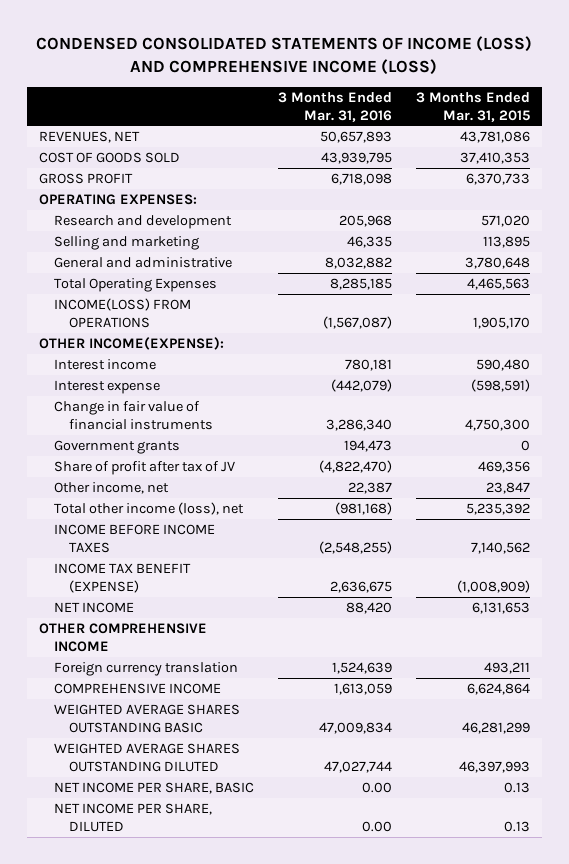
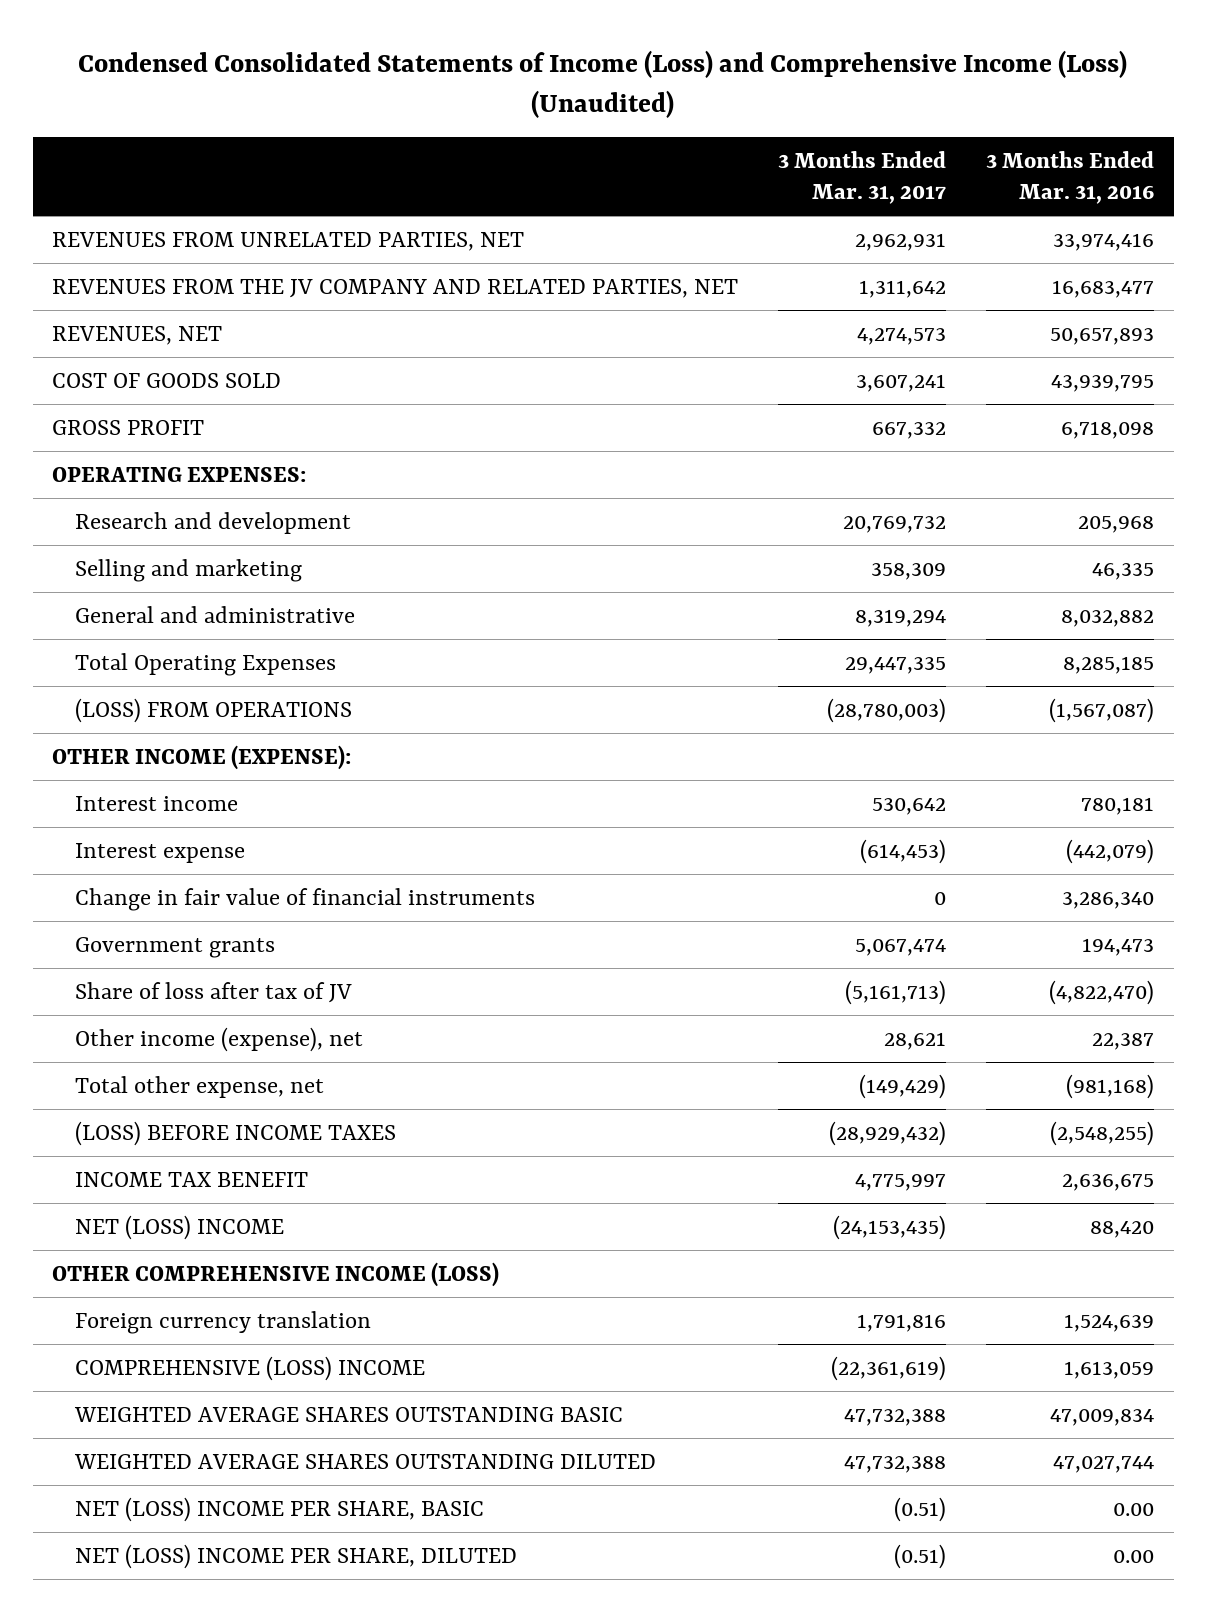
[36,36,533,76] CONDENSED CONSOLIDATED STATEMENTS OF INCOME (LOSS) AND COMPREHENSIVE INCOME (LOSS) -> [78,50,1128,118] Condensed Consolidated Statements of Income (Loss) and Comprehensive Income (Loss) (Unaudited)
[416,92,531,122] 3 Months Ended Mar. 31, 2015 -> none
none -> [778,151,947,204] 3 Months Ended Mar. 31, 2017
none -> [52,231,525,251] REVENUES FROM UNRELATED PARTIES, NET
none -> [52,278,739,298] REVENUES FROM THE JV COMPANY AND RELATED PARTIES, NET
[53,298,191,328] INCOME(LOSS) FROM OPERATIONS -> [75,697,353,723] (LOSS) FROM OPERATIONS
[38,337,224,351] OTHER INCOME(EXPENSE): -> [52,744,352,770] OTHER INCOME (EXPENSE):
[53,461,235,476] Share of profit after tax of JV -> [75,981,353,1003] Share of loss after tax of JV
[53,482,169,495] Other income, net -> [75,1026,364,1052] Other income (expense), net
[53,502,244,516] Total other income (loss), net -> [75,1075,325,1098] Total other expense, net
[53,524,215,553] INCOME BEFORE INCOME TAXES -> [75,1120,397,1146] (LOSS) BEFORE INCOME TAXES
[53,563,191,593] INCOME TAX BENEFIT (EXPENSE) -> [75,1171,309,1187] INCOME TAX BENEFIT
[53,602,134,614] NET INCOME -> [75,1214,285,1240] NET (LOSS) INCOME
[38,623,207,652] OTHER COMPREHENSIVE INCOME -> [52,1261,500,1287] OTHER COMPREHENSIVE INCOME (LOSS)
[53,683,221,695] COMPREHENSIVE INCOME -> [75,1355,426,1381] COMPREHENSIVE (LOSS) INCOME
[53,782,254,795] NET INCOME PER SHARE, BASIC -> [75,1496,485,1522] NET (LOSS) INCOME PER SHARE, BASIC
[53,803,212,832] NET INCOME PER SHARE, DILUTED -> [75,1543,518,1569] NET (LOSS) INCOME PER SHARE, DILUTED

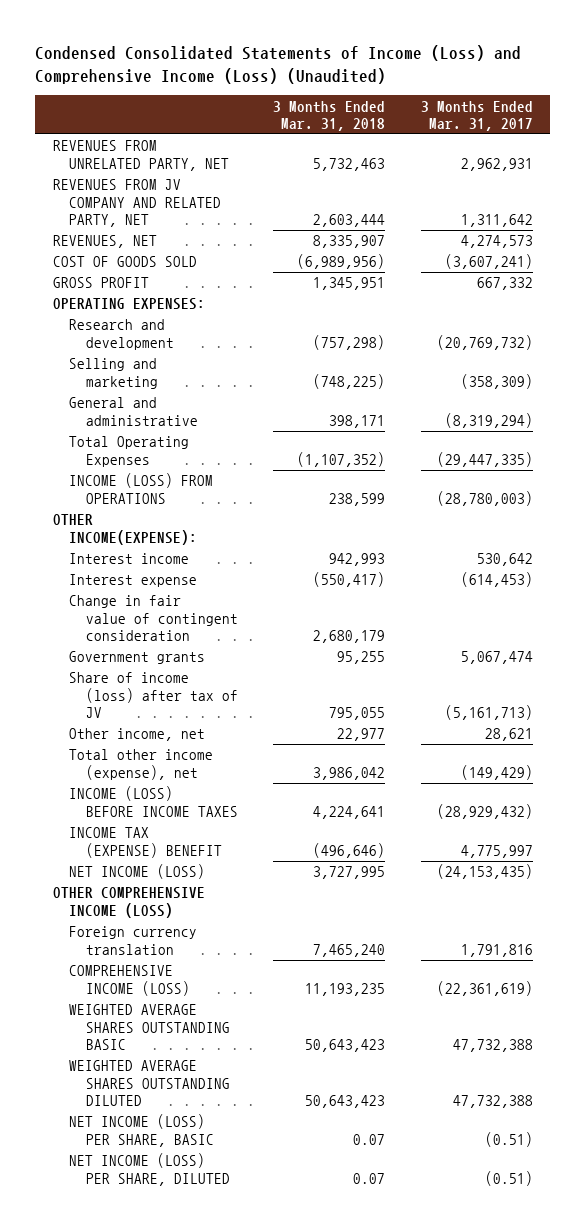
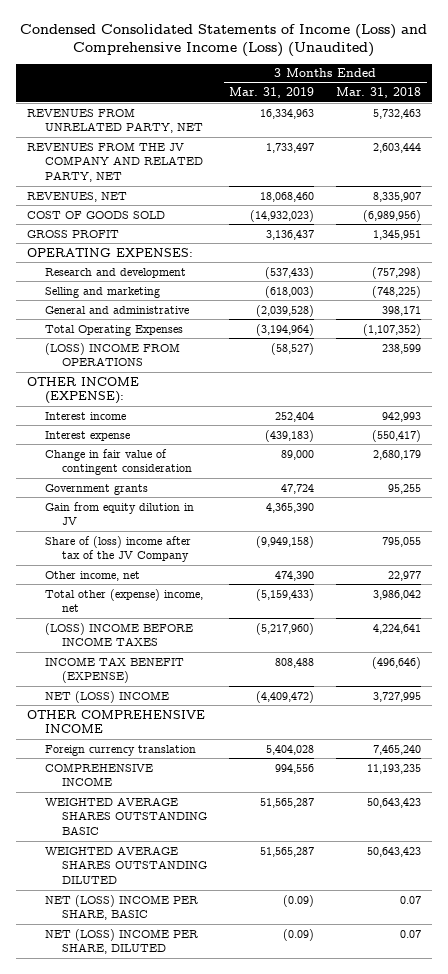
[420,100,533,131] 3 Months Ended Mar. 31, 2017 -> none
none -> [229,87,315,99] Mar. 31, 2019
[53,179,222,227] REVENUES FROM JV COMPANY AND RELATED PARTY, NET -> [27,141,203,183] REVENUES FROM THE JV COMPANY AND RELATED PARTY, NET
[69,473,214,504] INCOME (LOSS) FROM OPERATIONS -> [44,342,180,367] (LOSS) INCOME FROM OPERATIONS
[53,514,198,545] OTHER INCOME(EXPENSE): -> [27,376,140,405] OTHER INCOME (EXPENSE):
none -> [44,501,194,526] Gain from equity dilution in JV
[69,672,238,718] Share of income (loss) after tax of JV -> [44,535,191,563] Share of (loss) income after tax of the JV Company
[69,749,214,780] Total other income (expense), net -> [44,588,203,613] Total other (expense) income, net
[69,786,238,817] INCOME (LOSS) BEFORE INCOME TAXES -> [44,622,193,647] (LOSS) INCOME BEFORE INCOME TAXES
[69,827,222,858] INCOME TAX (EXPENSE) BENEFIT -> [44,656,184,684] INCOME TAX BENEFIT (EXPENSE)
[69,864,206,880] NET INCOME (LOSS) -> [44,690,169,703] NET (LOSS) INCOME
[53,887,206,918] OTHER COMPREHENSIVE INCOME (LOSS) -> [27,709,206,734] OTHER COMPREHENSIVE INCOME
[69,965,190,996] COMPREHENSIVE INCOME (LOSS) -> [44,762,153,787] COMPREHENSIVE INCOME
[69,1114,214,1147] NET INCOME (LOSS) PER SHARE, BASIC -> [44,894,198,921] NET (LOSS) INCOME PER SHARE, BASIC
[69,1153,230,1186] NET INCOME (LOSS) PER SHARE, DILUTED -> [44,928,198,955] NET (LOSS) INCOME PER SHARE, DILUTED

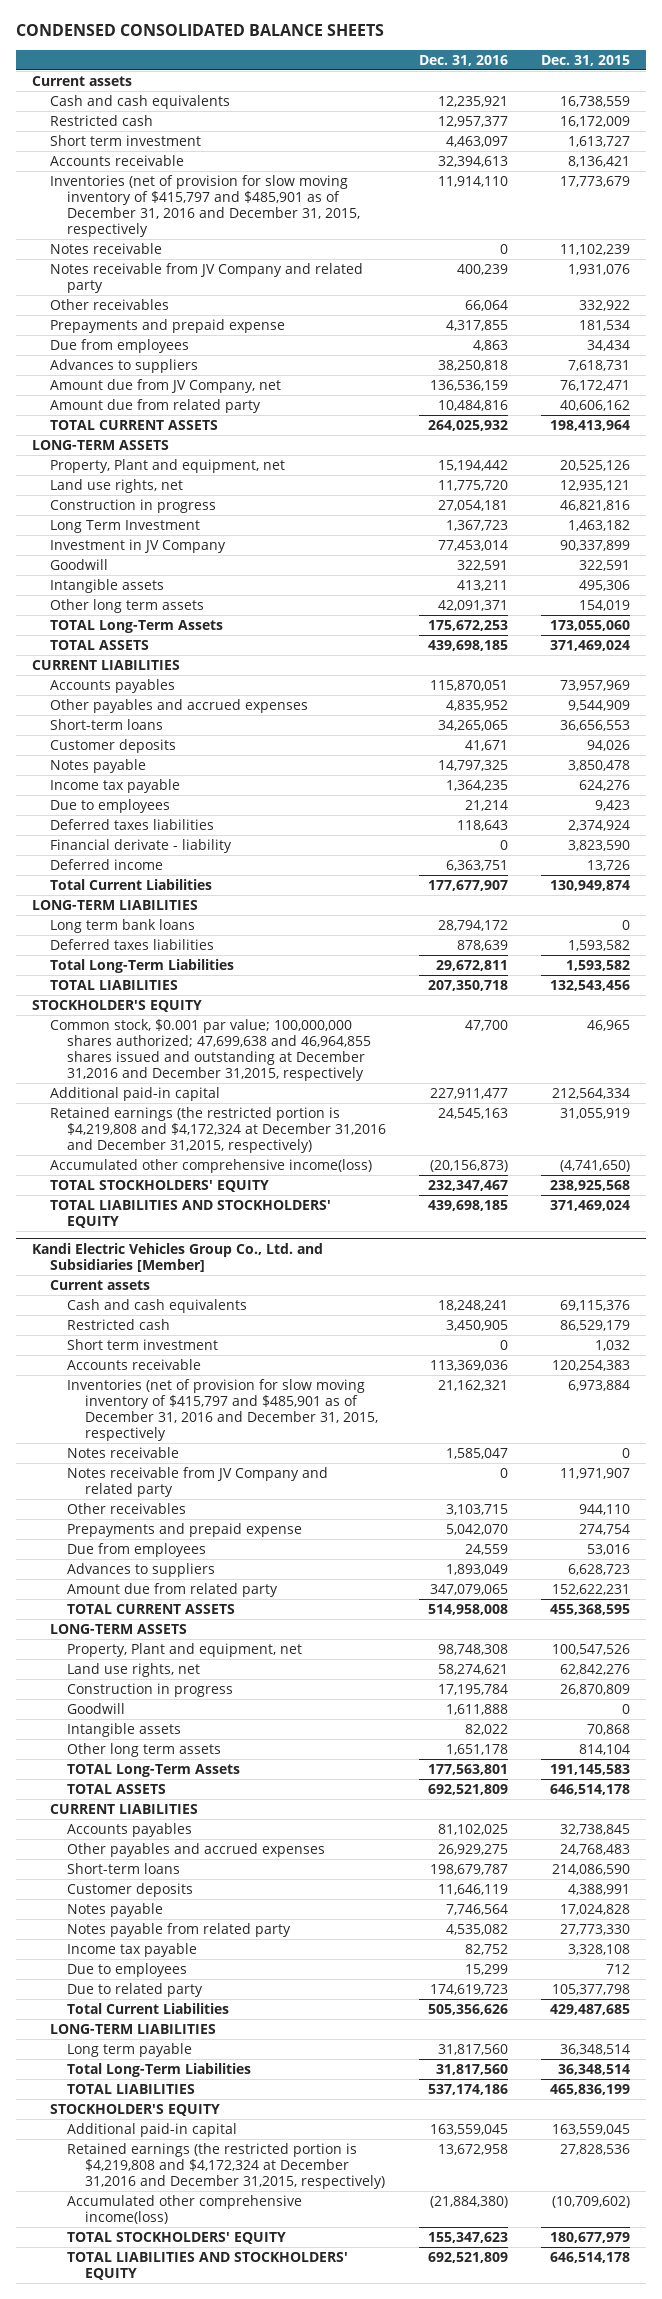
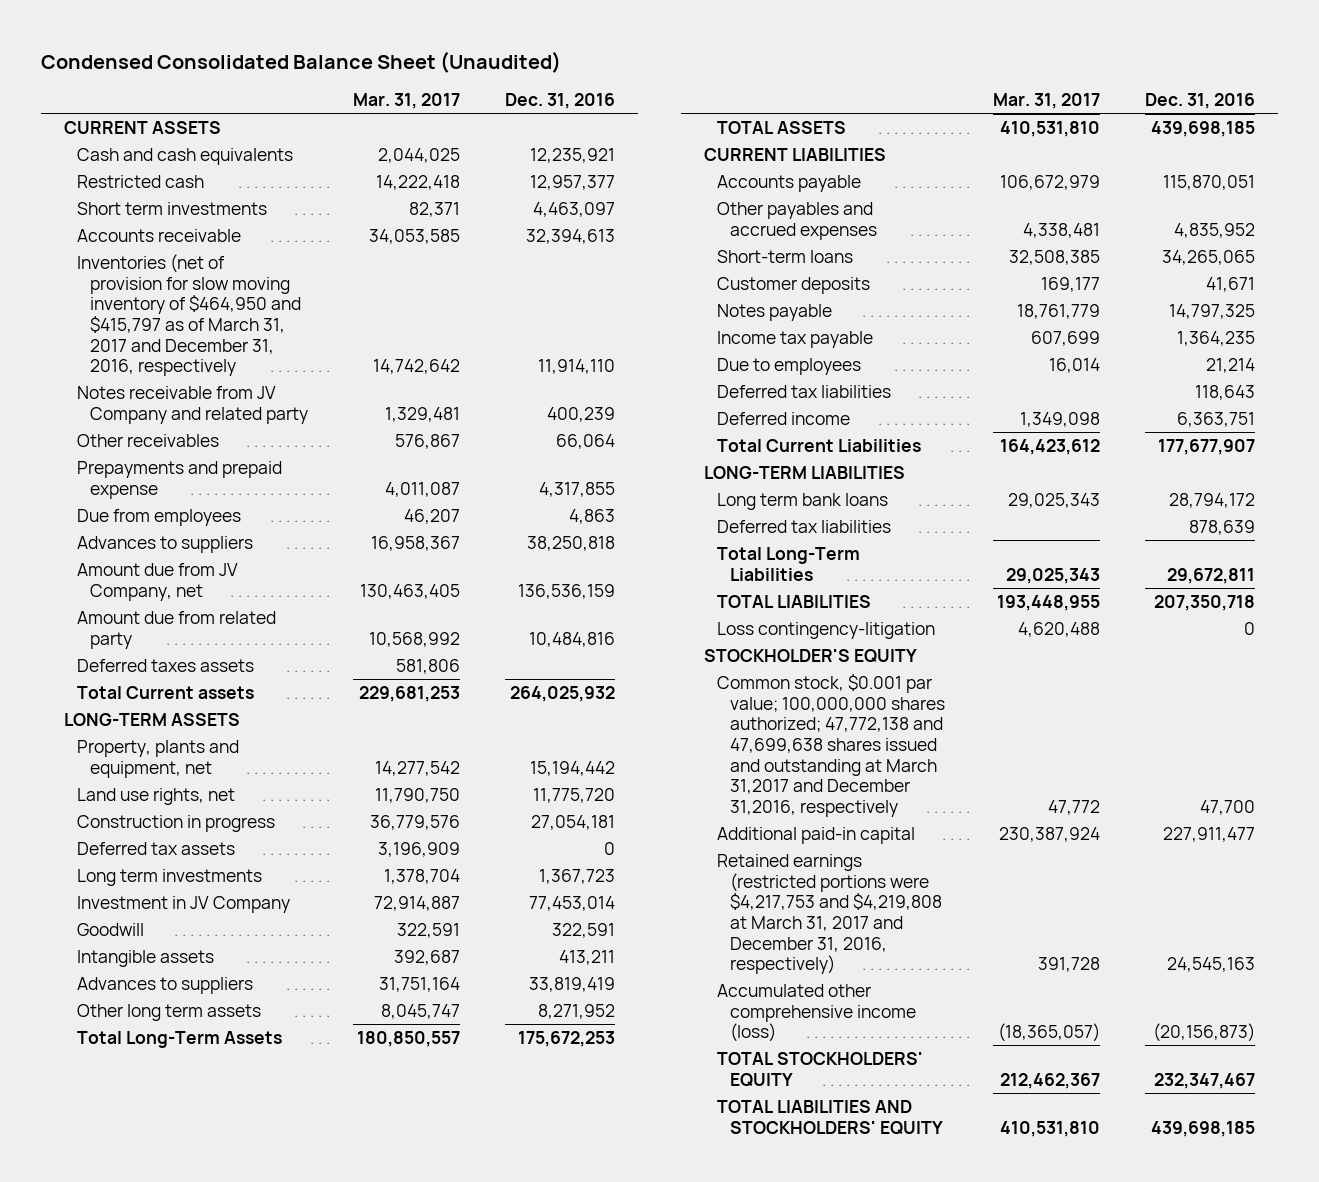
[15,24,384,37] CONDENSED CONSOLIDATED BALANCE SHEETS -> [41,50,562,73] Condensed Consolidated Balance Sheet (Unaudited)
[540,54,630,66] Dec. 31, 2015 -> none
none -> [352,93,460,110] Mar. 31, 2017
[32,75,133,86] Current assets -> [63,120,221,134] CURRENT ASSETS
[49,134,201,146] Short term investment -> [76,201,267,215] Short term investments
[49,242,162,254] Notes receivable -> none
[49,174,361,237] Inventories (net of provision for slow moving inventory of $415,797 and $485,901 as of December 31, 2016 and December 31, 2015, respectively -> [76,253,301,377] Inventories (net of provision for slow moving inventory of $464,950 and $415,797 as of March 31, 2017 and December 31, 2016, respectively
none -> [76,658,254,672] Deferred taxes assets
[49,419,218,430] TOTAL CURRENT ASSETS -> [76,685,254,699] Total Current assets
[49,458,285,473] Property, Plant and equipment, net -> [76,739,239,778] Property, plants and equipment, net
none -> [76,841,235,855] Deferred tax assets
[49,519,200,533] Long Term Investment -> [76,868,262,886] Long term investments
none -> [76,976,253,994] Advances to suppliers
[437,599,508,611] 42,091,371 -> [537,1003,615,1019] 8,271,952
[49,619,223,633] TOTAL Long-Term Assets -> [76,1030,282,1048] Total Long-Term Assets
[49,678,175,693] Accounts payables -> [716,174,861,192] Accounts payable
[49,838,232,853] Financial derivate - liability -> none
[49,818,214,830] Deferred taxes liabilities -> [716,384,891,398] Deferred tax liabilities
[49,938,214,950] Deferred taxes liabilities -> [716,519,891,533] Deferred tax liabilities
none -> [716,621,935,639] Loss contingency-litigation
[49,1018,372,1081] Common stock, $0.001 par value; 100,000,000 shares authorized; 47,699,638 and 46,964,855 shares issued and outstanding at December 31,2016 and December 31,2015, respectively -> [716,673,945,818] Common stock, $0.001 par value; 100,000,000 shares authorized; 47,772,138 and 47,699,638 shares issued and outstanding at March 31,2017 and December 31,2016, respectively
[49,1106,387,1153] Retained earnings (the restricted portion is $4,219,808 and $4,172,324 at December 31,2016 and December 31,2015, respectively) -> [716,853,942,975] Retained earnings (restricted portions were $4,217,753 and $4,219,808 at March 31, 2017 and December 31, 2016, respectively)
[49,1158,372,1173] Accumulated other comprehensive income(loss) -> [716,983,916,1043] Accumulated other comprehensive income (loss)
[32,1242,324,1272] Kandi Electric Vehicles Group Co., Ltd. and Subsidiaries [Member] -> none
[49,1279,150,1290] Current assets -> none
[67,1298,248,1313] Cash and cash equivalents -> none
[67,1318,171,1330] Restricted cash -> none
[67,1338,219,1350] Short term investment -> none
[67,1358,202,1370] Accounts receivable -> none
[67,1378,379,1441] Inventories (net of provision for slow moving inventory of $415,797 and $485,901 as of December 31, 2016 and December 31, 2015, respectively -> none
[67,1446,180,1458] Notes receivable -> none
[67,1466,329,1497] Notes receivable from JV Company and related party -> none
[67,1502,187,1514] Other receivables -> none
[67,1522,303,1537] Prepayments and prepaid expense -> none
[67,1542,207,1557] Due from employees -> none
[67,1562,216,1577] Advances to suppliers -> none
[67,1582,279,1597] Amount due from related party -> none
[67,1603,236,1614] TOTAL CURRENT ASSETS -> none
[49,1623,187,1634] LONG-TERM ASSETS -> none
[67,1642,303,1657] Property, Plant and equipment, net -> none
[67,1662,201,1677] Land use rights, net -> none
[67,1682,234,1697] Construction in progress -> none
[67,1702,126,1714] Goodwill -> none
[67,1722,182,1737] Intangible assets -> none
[67,1742,222,1757] Other long term assets -> none
[67,1763,241,1777] TOTAL Long-Term Assets -> none
[67,1783,167,1794] TOTAL ASSETS -> none
[49,1803,198,1814] CURRENT LIABILITIES -> none
[67,1822,193,1837] Accounts payables -> none
[67,1842,326,1857] Other payables and accrued expenses -> none
[67,1862,181,1874] Short-term loans -> none
[67,1882,194,1897] Customer deposits -> none
[67,1902,164,1917] Notes payable -> none
[67,1922,292,1937] Notes payable from related party -> none
[67,1942,198,1957] Income tax payable -> none
[67,1962,188,1977] Due to employees -> none
[67,1982,204,1997] Due to related party -> none
[67,2002,230,2014] Total Current Liabilities -> none
[49,2023,216,2034] LONG-TERM LIABILITIES -> none
[67,2042,193,2057] Long term payable -> none
[67,2062,252,2077] Total Long-Term Liabilities -> none
[67,2083,196,2094] TOTAL LIABILITIES -> none
[49,2103,220,2116] STOCKHOLDER'S EQUITY -> none
[67,2122,238,2137] Additional paid-in capital -> none
[67,2142,386,2189] Retained earnings (the restricted portion is $4,219,808 and $4,172,324 at December 31,2016 and December 31,2015, respectively) -> none
[67,2194,303,2224] Accumulated other comprehensive income(loss) -> none
[67,2231,287,2244] TOTAL STOCKHOLDERS' EQUITY -> none
[67,2251,349,2280] TOTAL LIABILITIES AND STOCKHOLDERS' EQUITY -> none

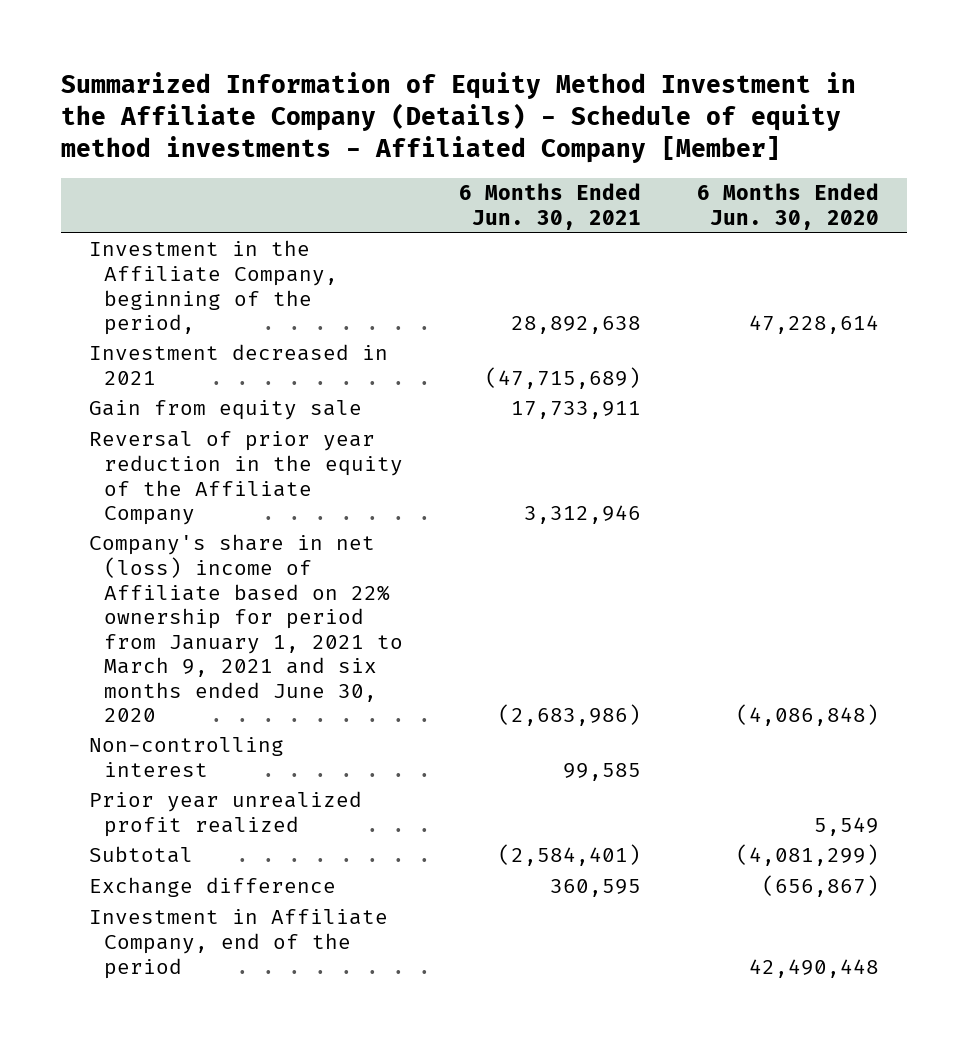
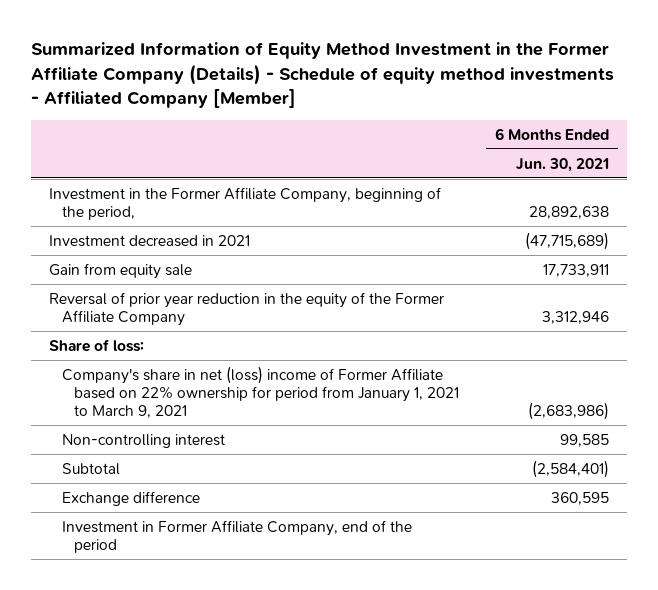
[60,71,856,164] Summarized Information of Equity Method Investment in the Affiliate Company (Details) - Schedule of equity method investments - Affiliated Company [Member] -> [30,42,614,109] Summarized Information of Equity Method Investment in the Former Affiliate Company (Details) - Schedule of equity method investments - Affiliated Company [Member]
[697,183,880,230] 6 Months Ended Jun. 30, 2020 -> none
[88,240,339,336] Investment in the Affiliate Company, beginning of the period, -> [48,186,441,220] Investment in the Former Affiliate Company, beginning of the period,
[88,431,404,526] Reversal of prior year reduction in the equity of the Affiliate Company -> [48,291,444,326] Reversal of prior year reduction in the equity of the Former Affiliate Company
none -> [48,338,144,352] Share of loss:
[88,534,404,723] Company's share in net (loss) income of Affiliate based on 22% ownership for period from January 1, 2021 to March 9, 2021 and six months ended June 30, 2020 -> [61,365,460,419] Company's share in net (loss) income of Former Affiliate based on 22% ownership for period from January 1, 2021 to March 9, 2021
[88,791,362,838] Prior year unrealized profit realized -> none
[88,909,388,979] Investment in Affiliate Company, end of the period -> [61,519,412,553] Investment in Former Affiliate Company, end of the period

